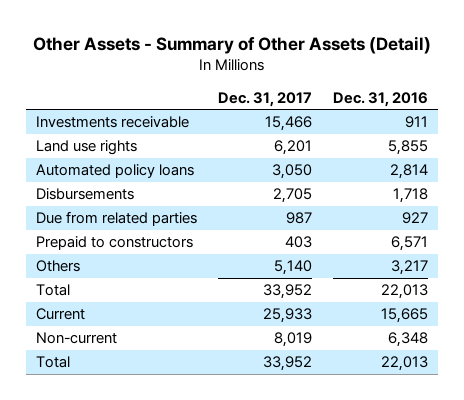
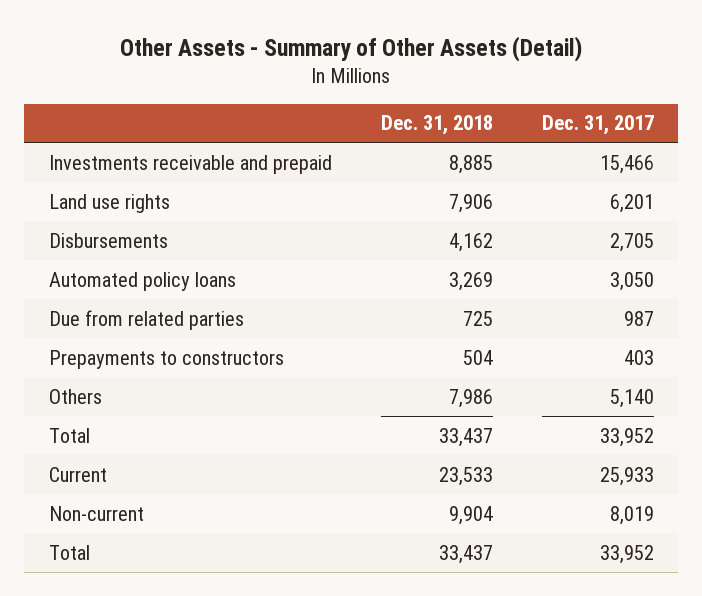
[332,91,428,107] Dec. 31, 2016 -> none
none -> [380,115,493,136] Dec. 31, 2018
[36,116,190,129] Investments receivable -> [48,154,332,174] Investments receivable and prepaid
[36,164,195,179] Automated policy loans -> [48,271,236,291] Automated policy loans
[36,236,194,251] Prepaid to constructors -> [48,349,284,369] Prepayments to constructors

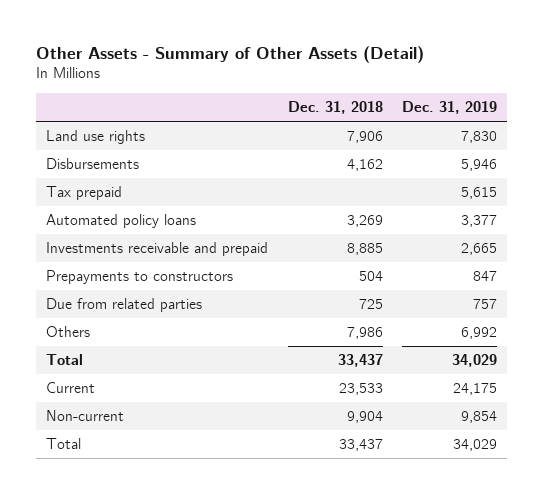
[541,115,654,136] Dec. 31, 2017 -> none
none -> [402,101,498,115] Dec. 31, 2019
none -> [45,186,122,201] Tax prepaid
[48,154,332,174] Investments receivable and prepaid -> [45,242,268,257] Investments receivable and prepaid
[48,309,244,330] Due from related parties -> [45,298,202,313] Due from related parties

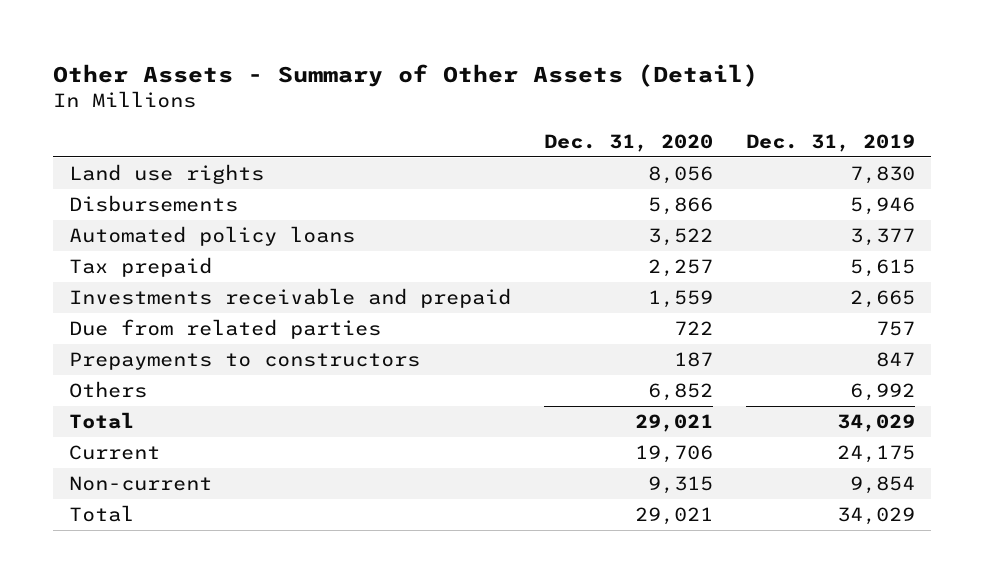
[287,101,383,115] Dec. 31, 2018 -> none
none -> [543,133,713,152] Dec. 31, 2020
[45,186,122,201] Tax prepaid -> [69,257,213,278] Tax prepaid
[45,270,233,285] Prepayments to constructors -> [69,352,421,371] Prepayments to constructors

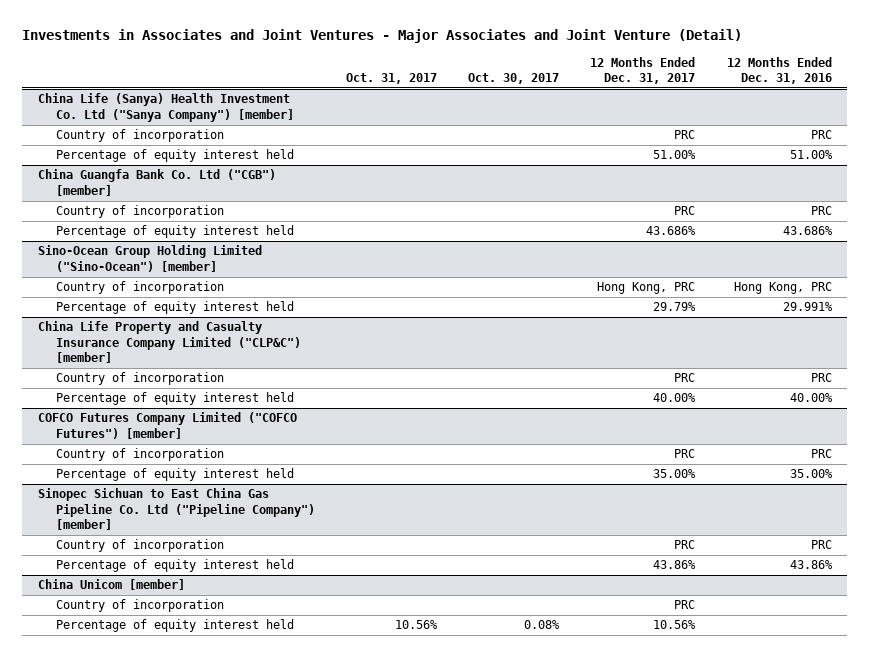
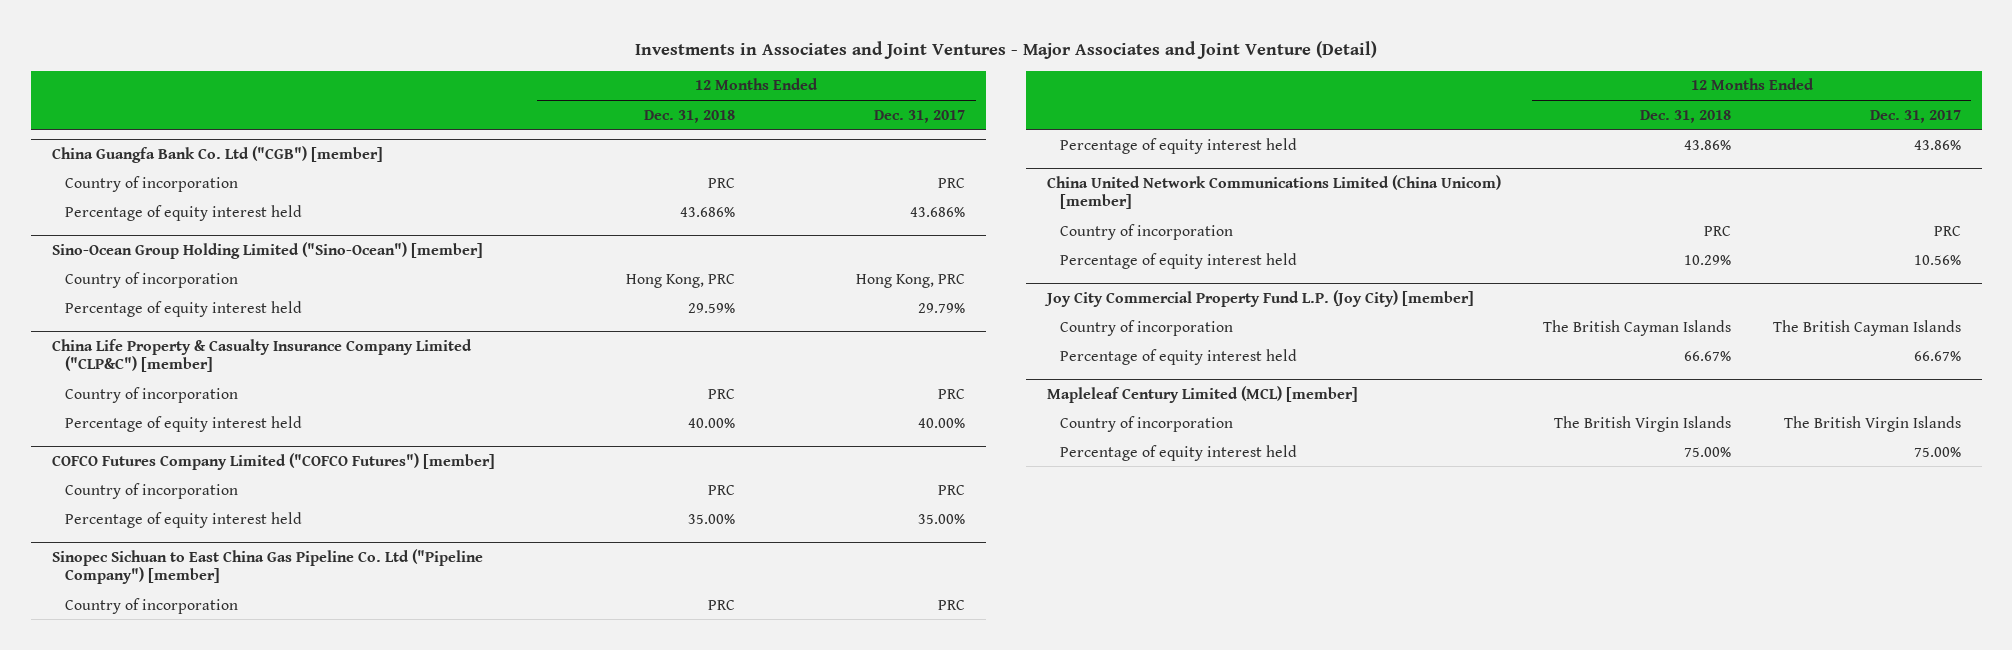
[345,73,437,85] Oct. 31, 2017 -> none
[468,73,560,85] Oct. 30, 2017 -> none
[726,56,832,85] 12 Months Ended Dec. 31, 2016 -> none
none -> [644,109,736,123] Dec. 31, 2018
[37,93,294,122] China Life (Sanya) Health Investment Co. Ltd ("Sanya Company") [member] -> none
[55,129,224,143] Country of incorporation -> none
[55,149,294,163] Percentage of equity interest held -> none
[37,321,301,364] China Life Property and Casualty Insurance Company Limited ("CLP&C") [member] -> [51,338,472,372] China Life Property & Casualty Insurance Company Limited ("CLP&C") [member]
[37,579,185,591] China Unicom [member] -> [1046,174,1501,209] China United Network Communications Limited (China Unicom) [member]
none -> [1043,289,1474,307] Joy City Commercial Property Fund L.P. (Joy City) [member]
none -> [1060,319,1234,336] Country of incorporation
none -> [1060,348,1298,365] Percentage of equity interest held
none -> [1046,385,1358,403] Mapleleaf Century Limited (MCL) [member]
none -> [1060,415,1234,432] Country of incorporation
none -> [1060,444,1298,461] Percentage of equity interest held

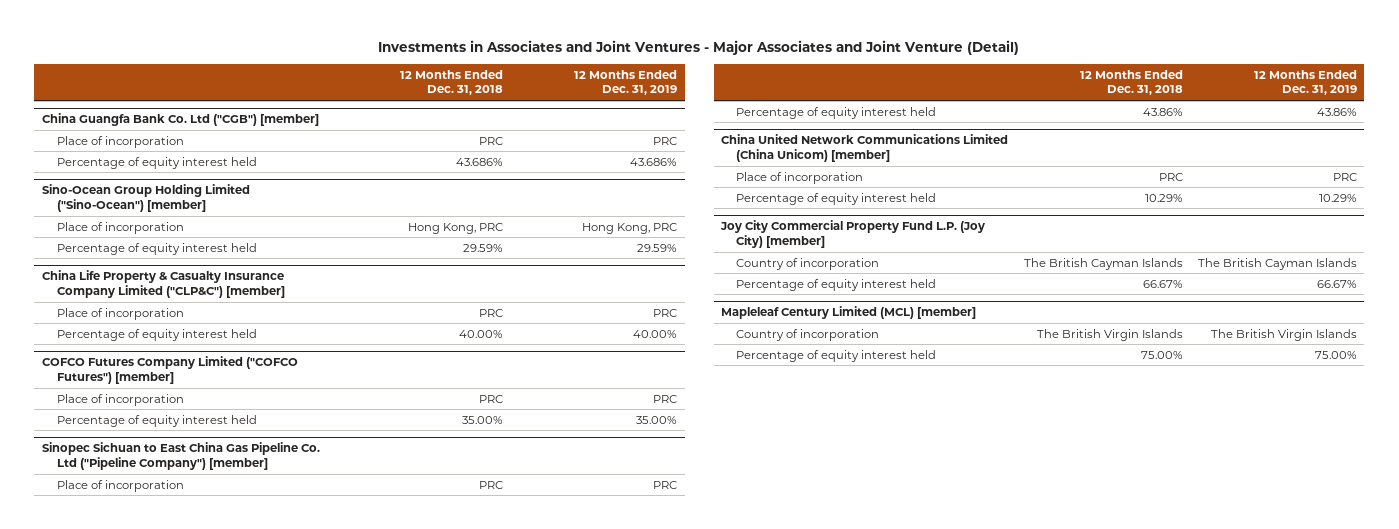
[874,109,966,123] Dec. 31, 2017 -> none
none -> [574,69,678,96] 12 Months Ended Dec. 31, 2019
[64,175,238,192] Country of incorporation -> [56,135,184,148] Place of incorporation
[64,271,238,288] Country of incorporation -> [56,221,184,234] Place of incorporation
[64,386,238,403] Country of incorporation -> [56,307,184,320] Place of incorporation
[64,482,238,499] Country of incorporation -> [56,393,184,406] Place of incorporation
[64,597,238,614] Country of incorporation -> [56,479,184,492] Place of incorporation
[1060,223,1234,240] Country of incorporation -> [736,171,864,184] Place of incorporation

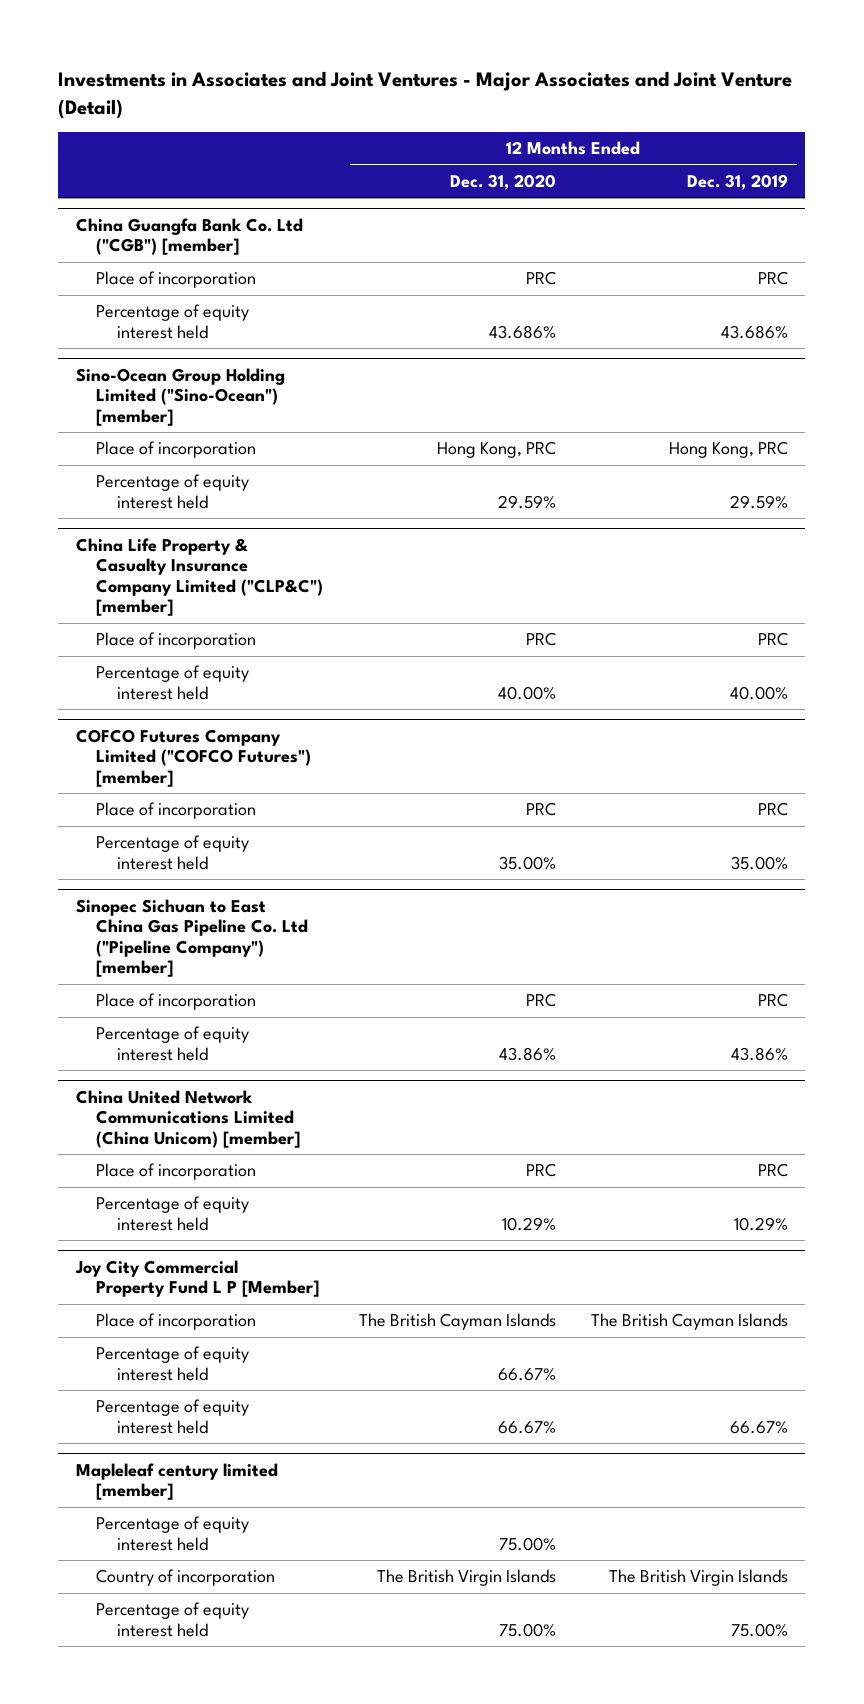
[400,69,504,96] 12 Months Ended Dec. 31, 2018 -> none
none -> [449,173,556,190] Dec. 31, 2020
[720,220,986,248] Joy City Commercial Property Fund L.P. (Joy City) [member] -> [75,1259,320,1298] Joy City Commercial Property Fund L P [Member]
[736,257,880,270] Country of incorporation -> [96,1313,257,1331] Place of incorporation
none -> [96,1346,250,1381] Percentage of equity interest held
[721,306,977,320] Mapleleaf Century Limited (MCL) [member] -> [76,1462,279,1501] Mapleleaf century limited [member]
none -> [96,1516,250,1551] Percentage of equity interest held

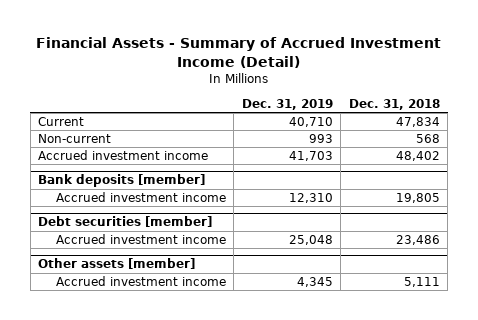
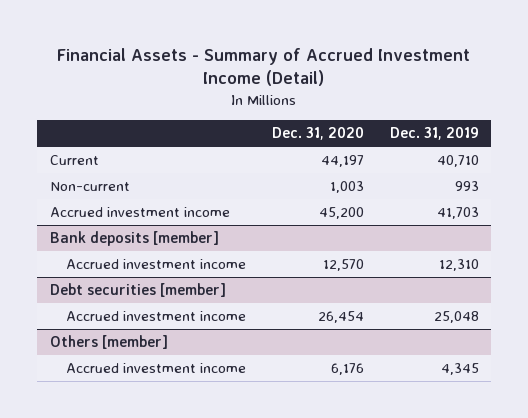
[348,98,440,110] Dec. 31, 2018 -> none
none -> [272,127,365,141] Dec. 31, 2020
[38,258,196,270] Other assets [member] -> [49,335,168,350] Others [member]

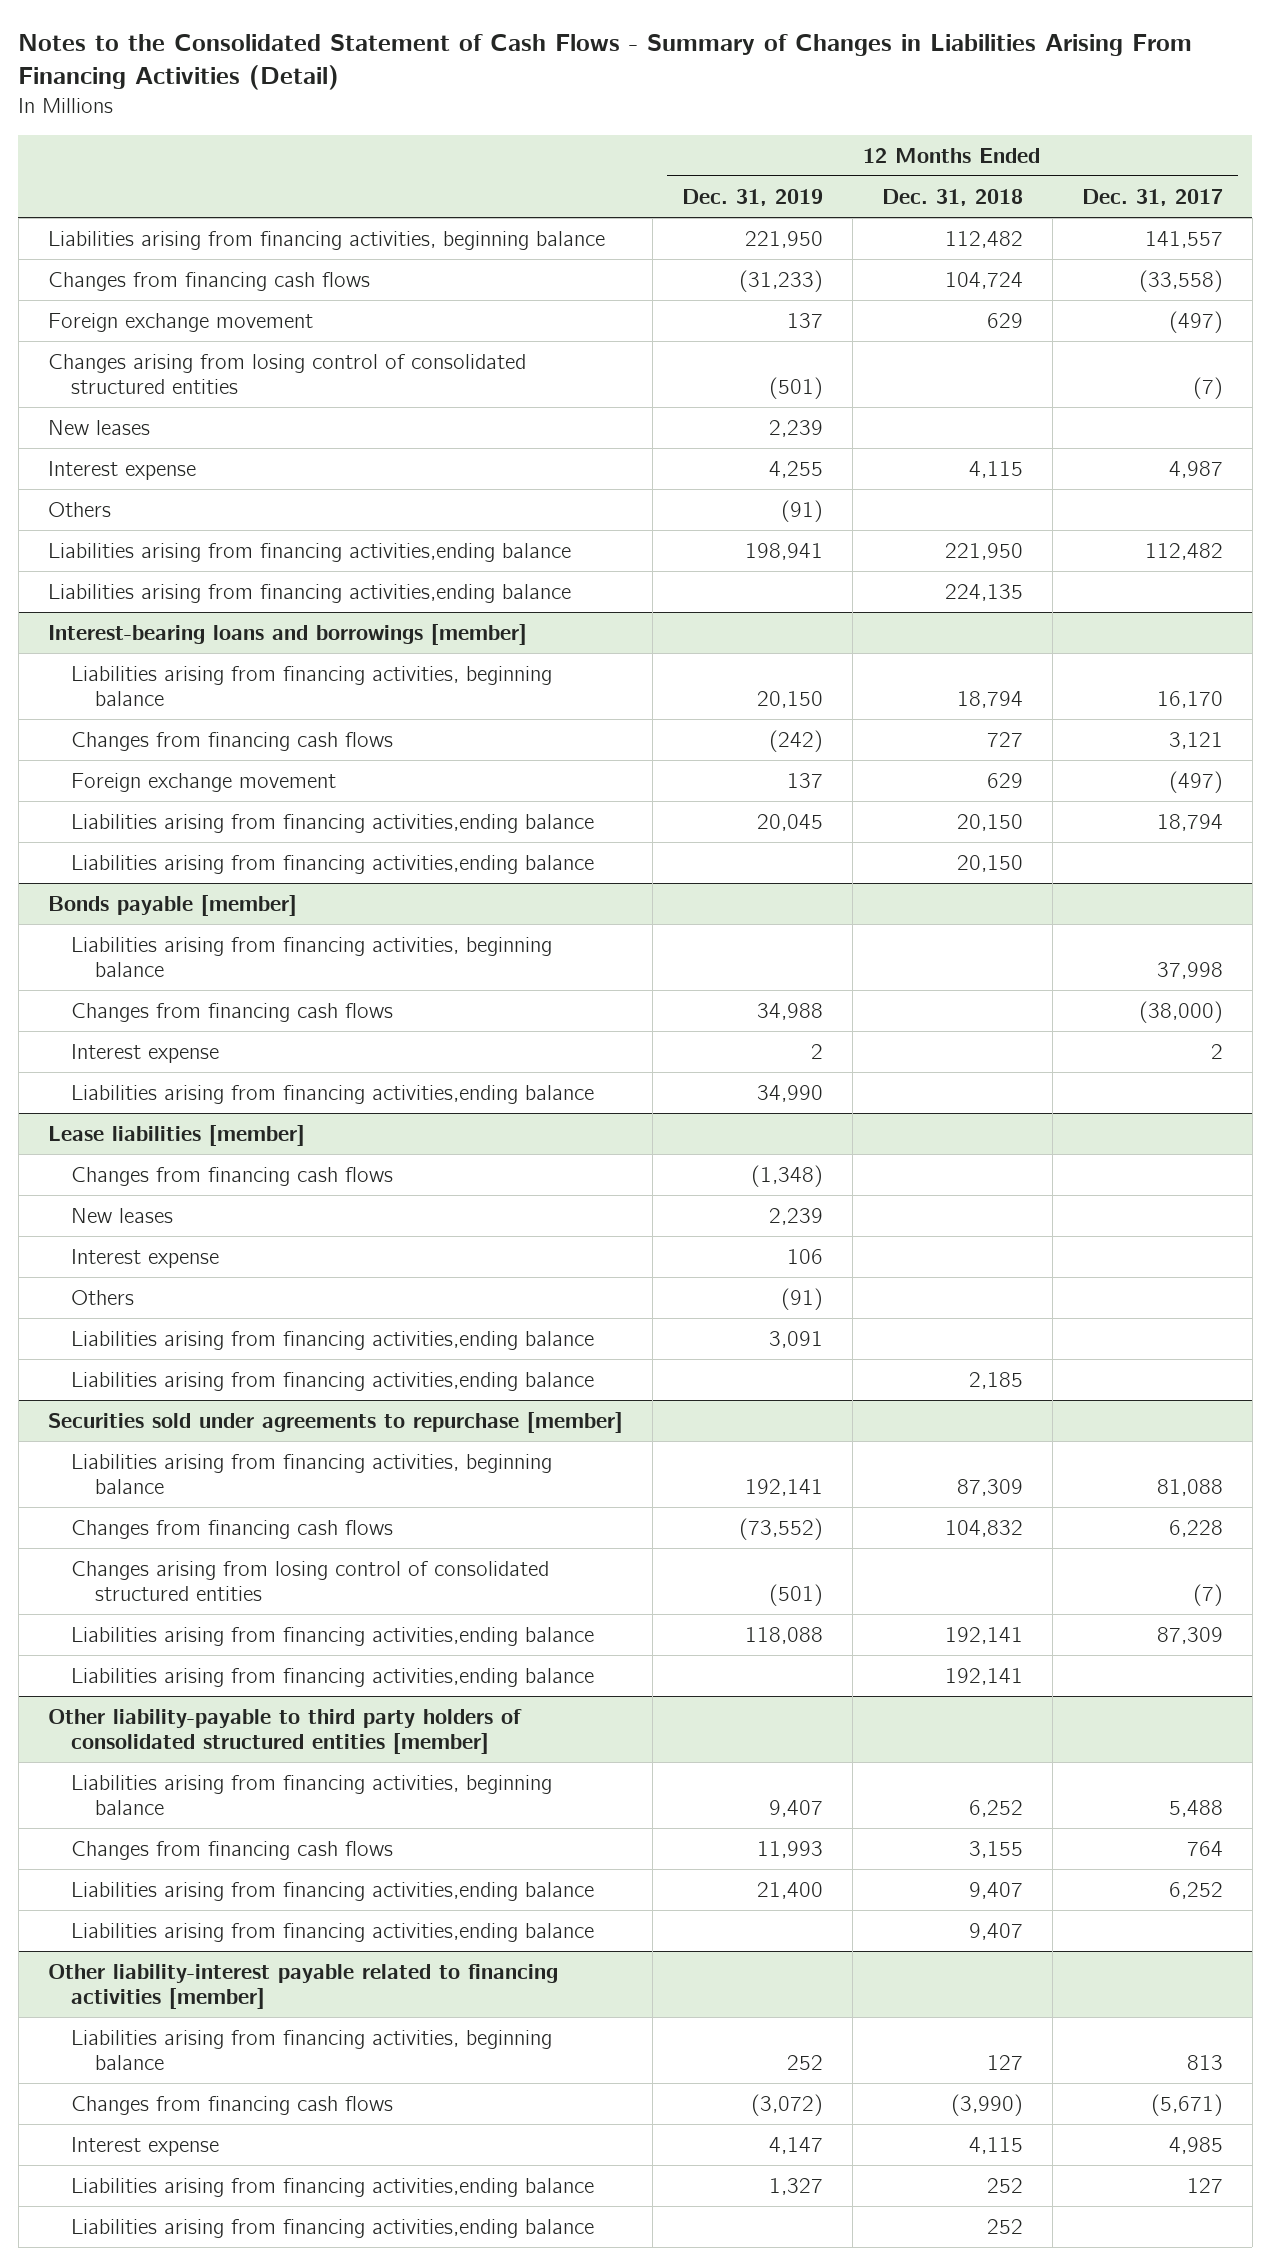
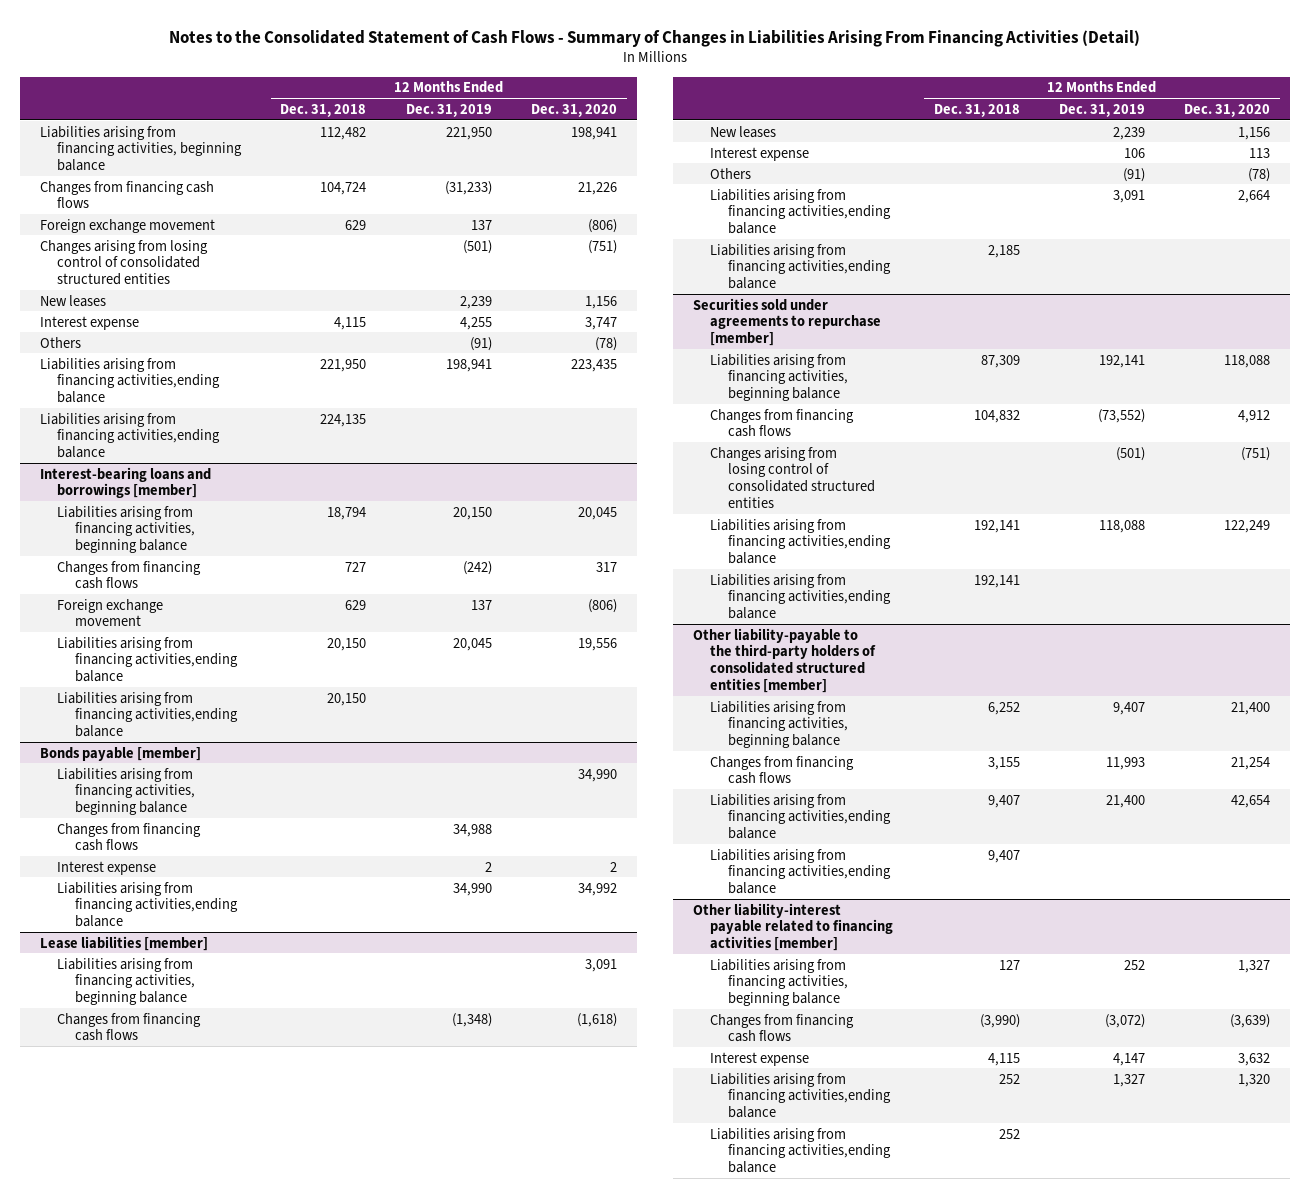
[1081,188,1223,206] Dec. 31, 2017 -> none
none -> [531,103,618,117] Dec. 31, 2020
none -> [57,957,195,1006] Liabilities arising from financing activities, beginning balance
[47,1708,522,1754] Other liability-payable to third party holders of consolidated structured entities [member] -> [692,627,877,694] Other liability-payable to the third-party holders of consolidated structured entities [member]

